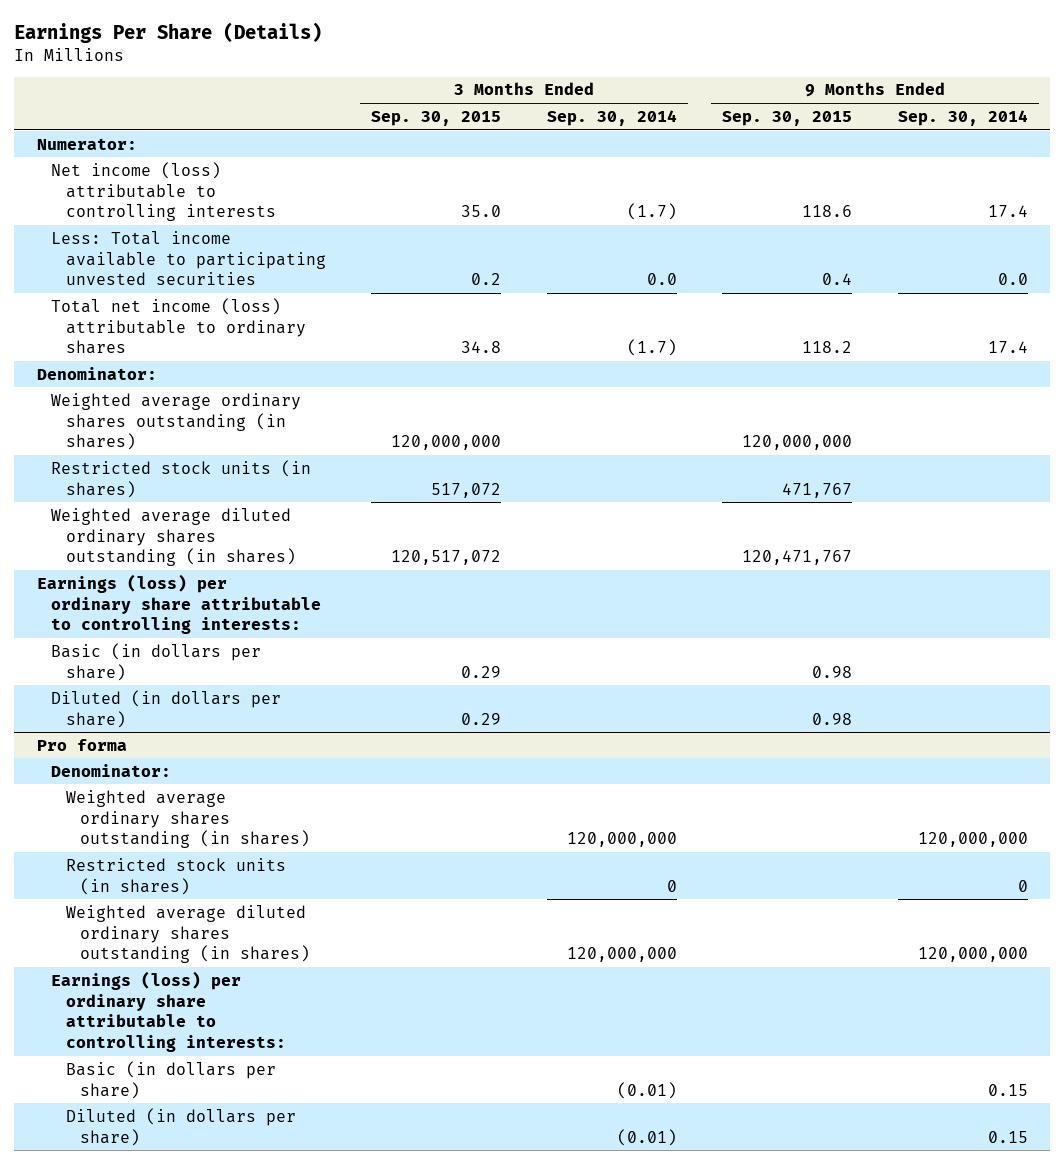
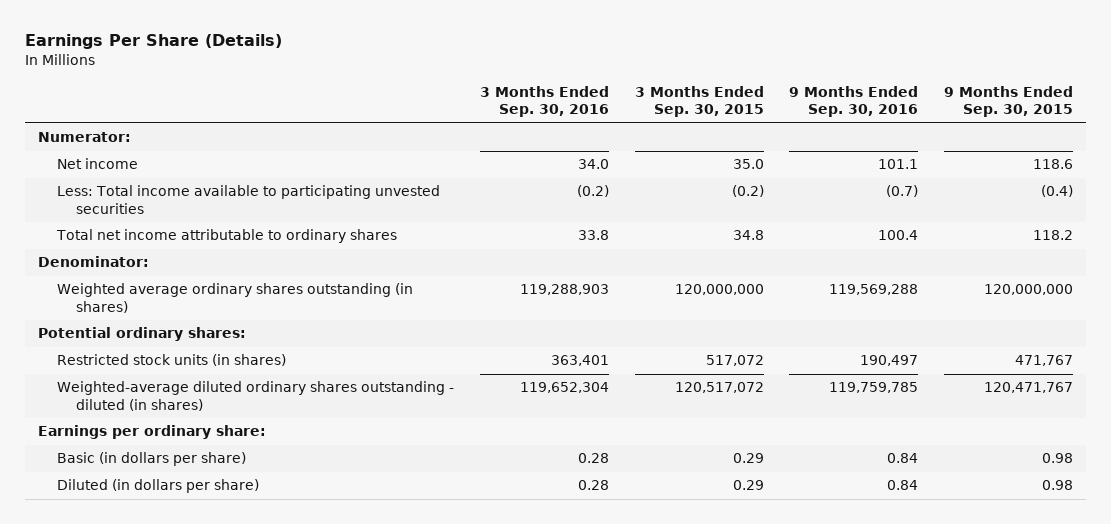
[546,109,677,126] Sep. 30, 2014 -> none
[897,109,1028,126] Sep. 30, 2014 -> none
none -> [479,85,609,118] 3 Months Ended Sep. 30, 2016
none -> [789,85,919,118] 9 Months Ended Sep. 30, 2016
[51,161,276,222] Net income (loss) attributable to controlling interests -> [57,158,139,170] Net income
[471,273,502,286] 0.2 -> [731,185,764,198] (0.2)
[822,273,853,286] 0.4 -> [1041,185,1074,198] (0.4)
[51,297,306,355] Total net income (loss) attributable to ordinary shares -> [56,229,398,244] Total net income attributable to ordinary shares
none -> [38,327,247,342] Potential ordinary shares:
[51,507,296,567] Weighted average diluted ordinary shares outstanding (in shares) -> [57,381,455,411] Weighted-average diluted ordinary shares outstanding - diluted (in shares)
[36,573,322,635] Earnings (loss) per ordinary share attributable to controlling interests: -> [38,425,267,440] Earnings per ordinary share:
[36,738,127,751] Pro forma -> none
[51,763,172,777] Denominator: -> none
[65,789,311,849] Weighted average ordinary shares outstanding (in shares) -> none
[65,857,286,895] Restricted stock units (in shares) -> none
[65,904,311,964] Weighted average diluted ordinary shares outstanding (in shares) -> none
[51,970,286,1052] Earnings (loss) per ordinary share attributable to controlling interests: -> none
[65,1060,276,1099] Basic (in dollars per share) -> none
[65,1107,296,1146] Diluted (in dollars per share) -> none

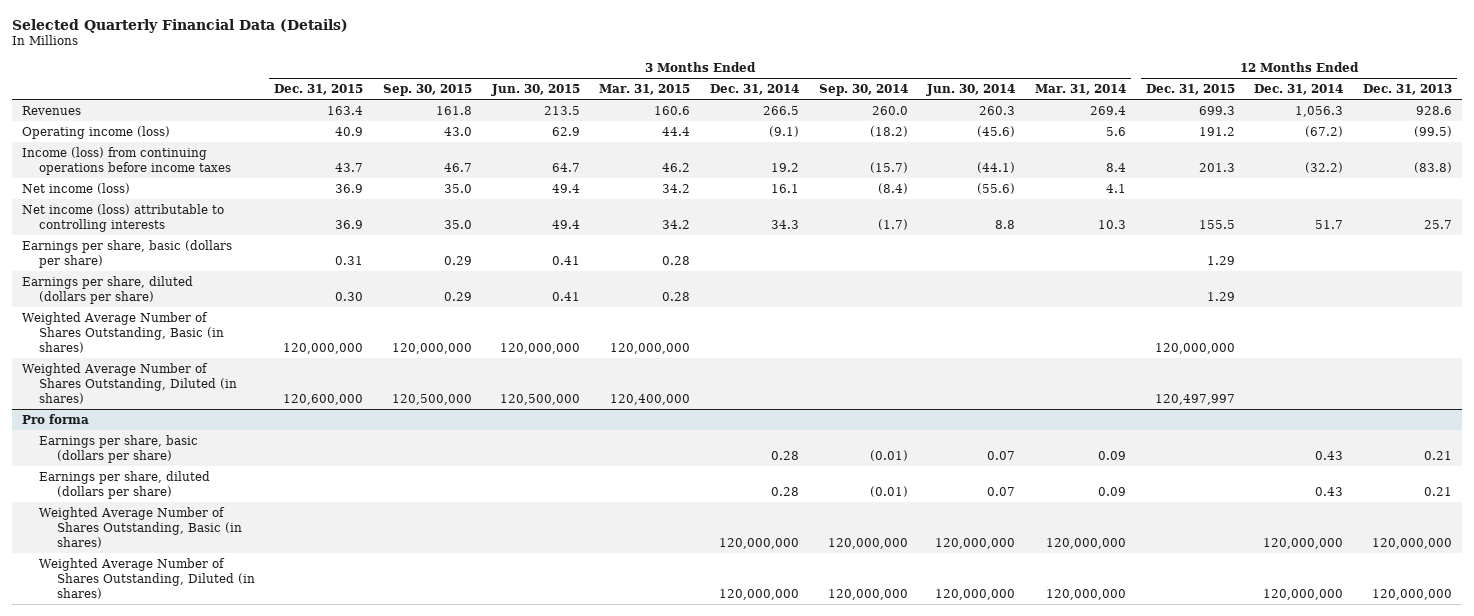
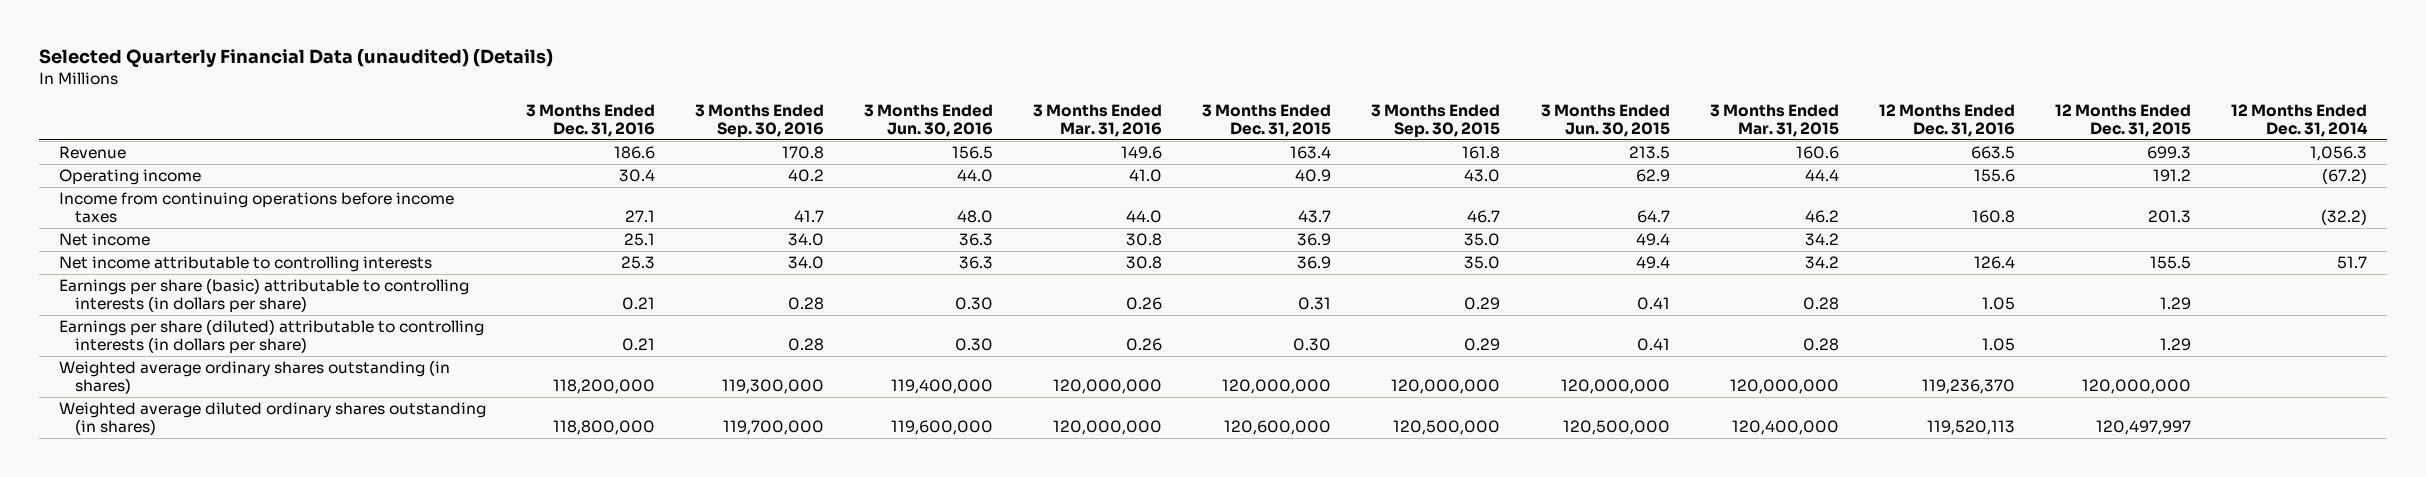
[11,18,348,33] Selected Quarterly Financial Data (Details) -> [38,48,553,67] Selected Quarterly Financial Data (unaudited) (Details)
[710,83,800,95] Dec. 31, 2014 -> none
[818,83,908,96] Sep. 30, 2014 -> none
[926,83,1016,96] Jun. 30, 2014 -> none
[1035,83,1127,95] Mar. 31, 2014 -> none
[1363,83,1453,95] Dec. 31, 2013 -> none
none -> [525,104,655,138] 3 Months Ended Dec. 31, 2016
none -> [694,104,824,139] 3 Months Ended Sep. 30, 2016
none -> [864,104,994,138] 3 Months Ended Jun. 30, 2016
none -> [1033,104,1163,138] 3 Months Ended Mar. 31, 2016
none -> [1878,104,2015,138] 12 Months Ended Dec. 31, 2016
[21,413,89,424] Pro forma -> none
[39,434,199,463] Earnings per share, basic (dollars per share) -> none
[39,470,211,499] Earnings per share, diluted (dollars per share) -> none
[39,506,242,548] Weighted Average Number of Shares Outstanding, Basic (in shares) -> none
[39,557,255,599] Weighted Average Number of Shares Outstanding, Diluted (in shares) -> none
[21,105,81,115] Revenues -> [58,146,126,160] Revenue
[21,125,170,139] Operating income (loss) -> [58,169,201,186] Operating income
[21,146,232,175] Income (loss) from continuing operations before income taxes -> [58,192,454,224] Income from continuing operations before income taxes
[21,182,130,194] Net income (loss) -> [58,233,150,247] Net income
[21,203,224,232] Net income (loss) attributable to controlling interests -> [58,256,432,273] Net income attributable to controlling interests
[21,239,232,268] Earnings per share, basic (dollars per share) -> [58,278,469,314] Earnings per share (basic) attributable to controlling interests (in dollars per share)
[21,275,193,304] Earnings per share, diluted (dollars per share) -> [58,319,484,355] Earnings per share (diluted) attributable to controlling interests (in dollars per share)
[21,311,225,353] Weighted Average Number of Shares Outstanding, Basic (in shares) -> [58,360,450,395] Weighted average ordinary shares outstanding (in shares)
[21,362,238,404] Weighted Average Number of Shares Outstanding, Diluted (in shares) -> [58,402,486,436] Weighted average diluted ordinary shares outstanding (in shares)

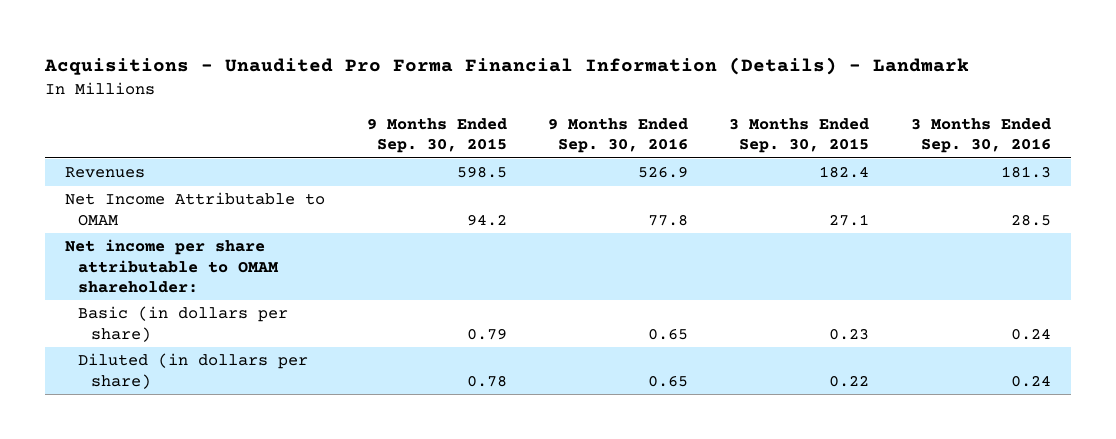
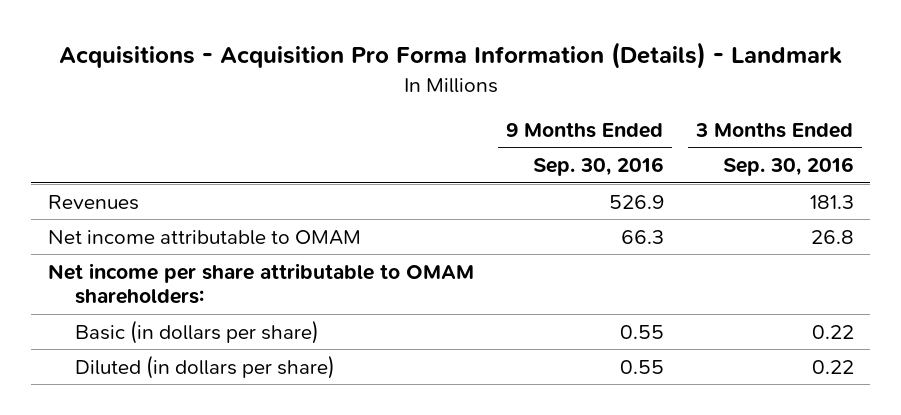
[43,56,969,75] Acquisitions - Unaudited Pro Forma Financial Information (Details) - Landmark -> [58,42,842,70] Acquisitions - Acquisition Pro Forma Information (Details) - Landmark
[366,117,507,154] 9 Months Ended Sep. 30, 2015 -> none
[729,117,870,154] 3 Months Ended Sep. 30, 2015 -> none
[65,192,326,226] Net Income Attributable to OMAM -> [47,229,361,245] Net income attributable to OMAM
[648,213,689,226] 77.8 -> [620,229,664,244] 66.3
[1010,213,1051,226] 28.5 -> [810,229,854,244] 26.8
[65,239,279,293] Net income per share attributable to OMAM shareholder: -> [47,262,474,305] Net income per share attributable to OMAM shareholders:
[648,327,689,340] 0.65 -> [619,324,664,339] 0.55
[1010,327,1051,340] 0.24 -> [811,324,854,339] 0.22
[648,374,689,387] 0.65 -> [619,359,664,374] 0.55
[1010,374,1051,387] 0.24 -> [811,359,854,374] 0.22

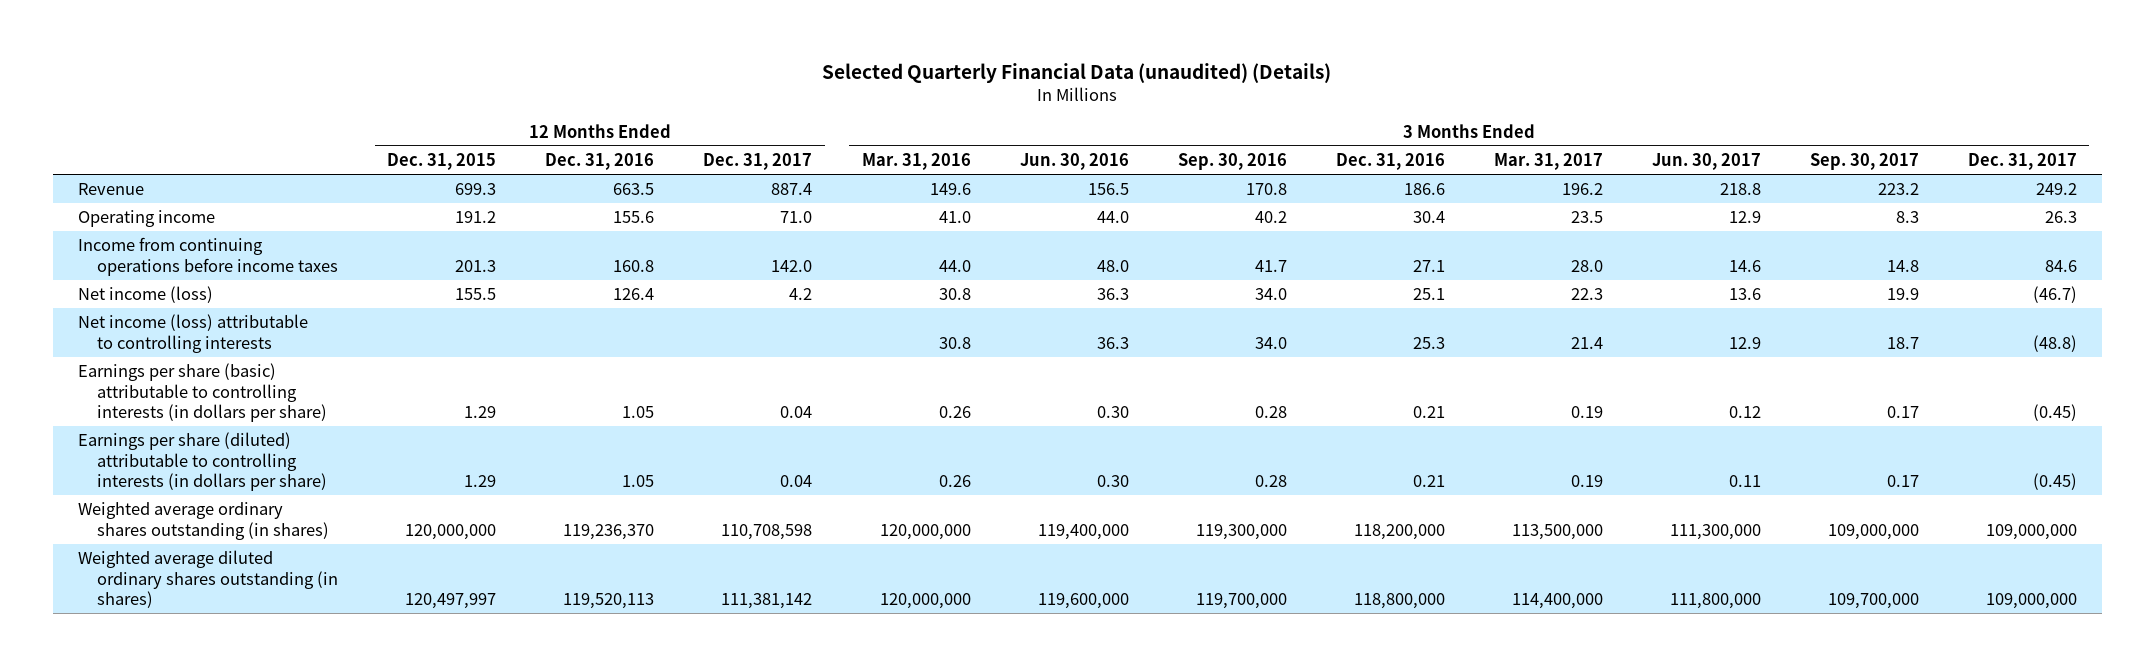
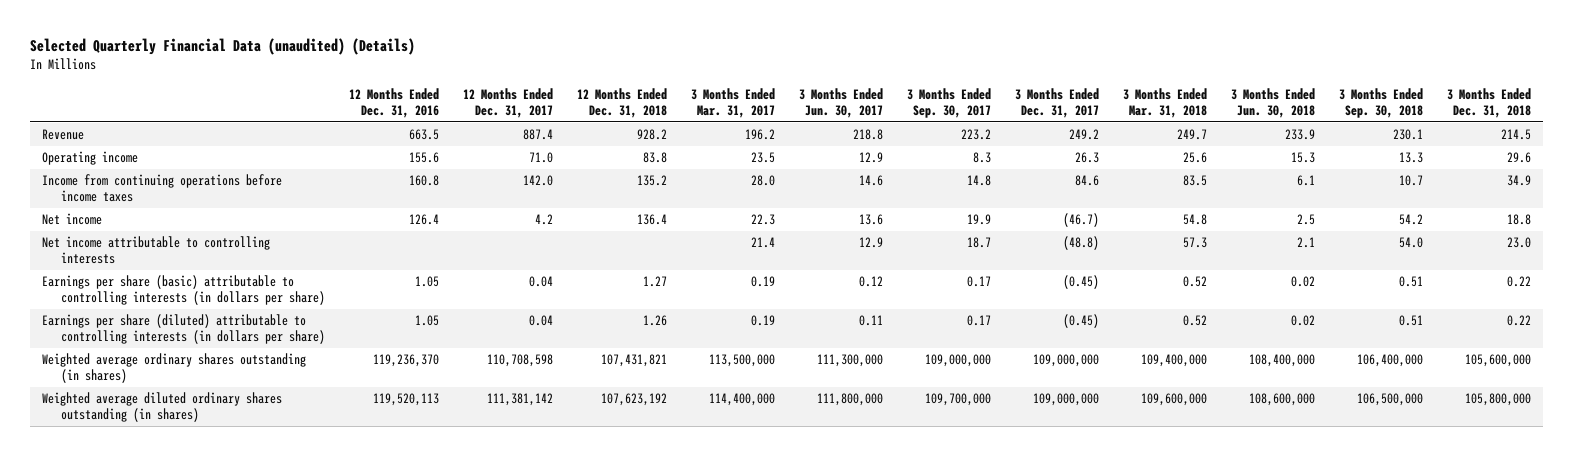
[387,152,497,170] Dec. 31, 2015 -> none
[861,152,971,170] Mar. 31, 2016 -> none
[1019,152,1129,170] Jun. 30, 2016 -> none
[1177,152,1287,170] Sep. 30, 2016 -> none
[1335,152,1445,170] Dec. 31, 2016 -> none
none -> [576,87,667,119] 12 Months Ended Dec. 31, 2018
none -> [1123,87,1208,119] 3 Months Ended Mar. 31, 2018
none -> [1231,87,1316,119] 3 Months Ended Jun. 30, 2018
none -> [1339,87,1424,119] 3 Months Ended Sep. 30, 2018
none -> [1447,87,1532,119] 3 Months Ended Dec. 31, 2018
[77,286,213,304] Net income (loss) -> [41,213,102,226] Net income
[77,314,308,353] Net income (loss) attributable to controlling interests -> [41,236,270,265] Net income attributable to controlling interests

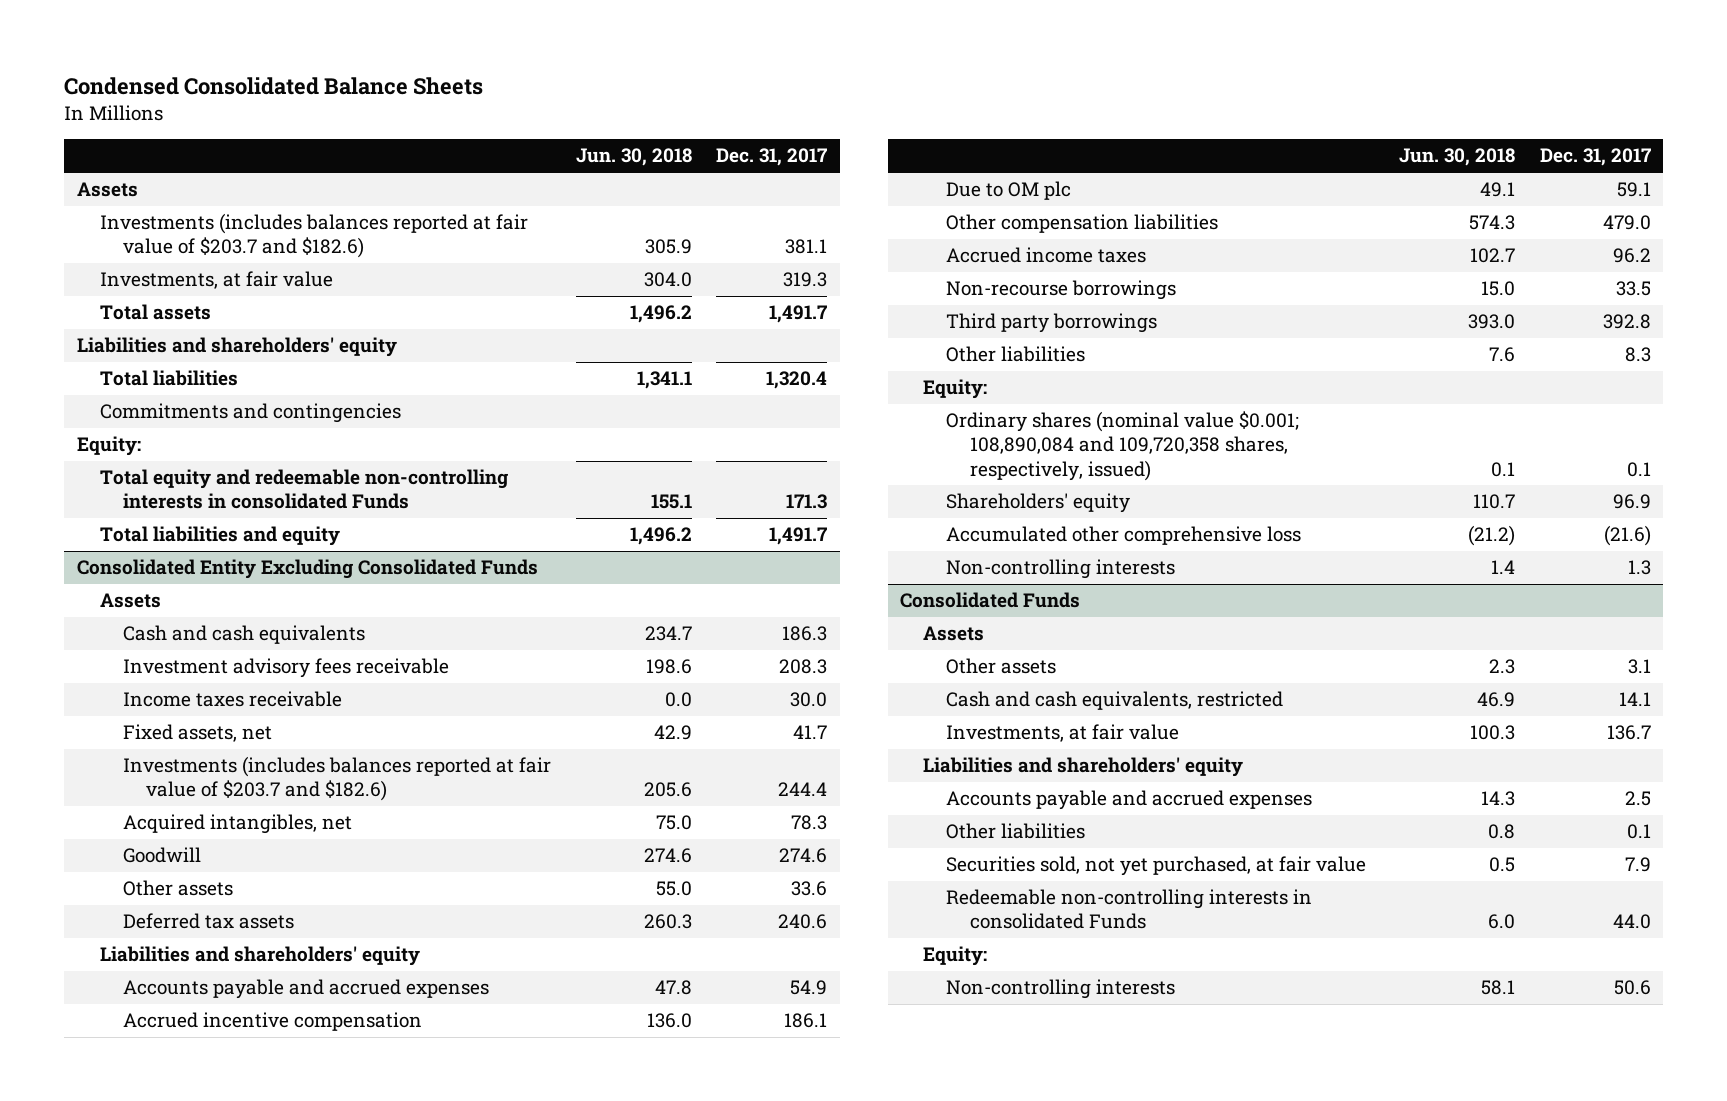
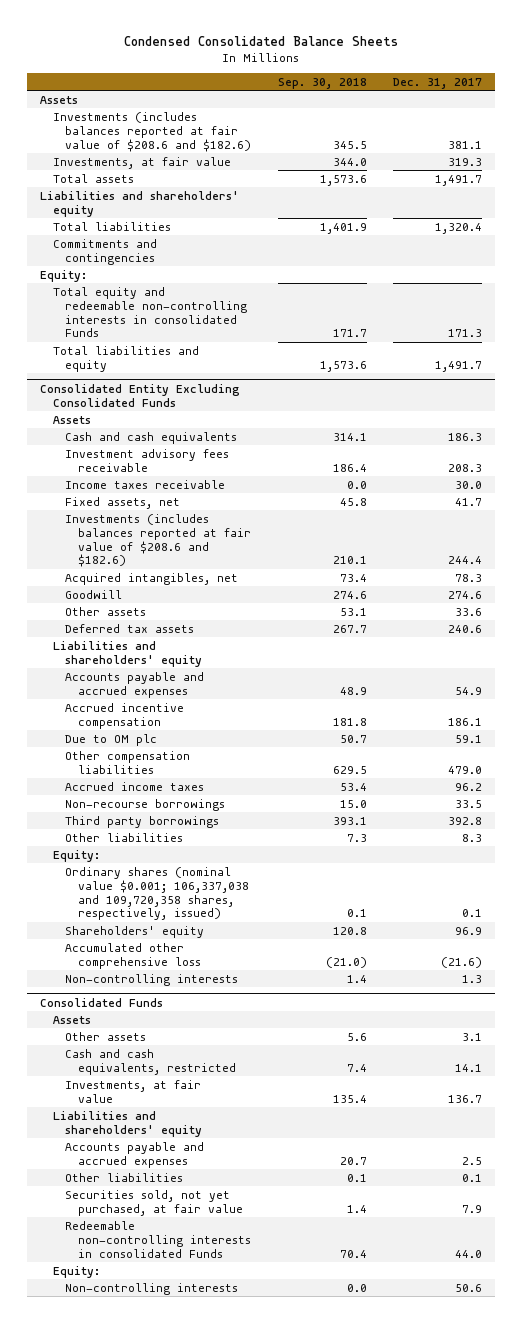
[575,148,692,167] Jun. 30, 2018 -> none
none -> [277,77,367,89] Sep. 30, 2018
[99,213,528,259] Investments (includes balances reported at fair value of $203.7 and $182.6) -> [52,111,252,152] Investments (includes balances reported at fair value of $208.6 and $182.6)
[123,756,552,802] Investments (includes balances reported at fair value of $203.7 and $182.6) -> [65,513,251,568] Investments (includes balances reported at fair value of $208.6 and $182.6)
[946,411,1300,481] Ordinary shares (nominal value $0.001; 108,890,084 and 109,720,358 shares, respectively, issued) -> [65,866,249,921] Ordinary shares (nominal value $0.001; 106,337,038 and 109,720,358 shares, respectively, issued)

